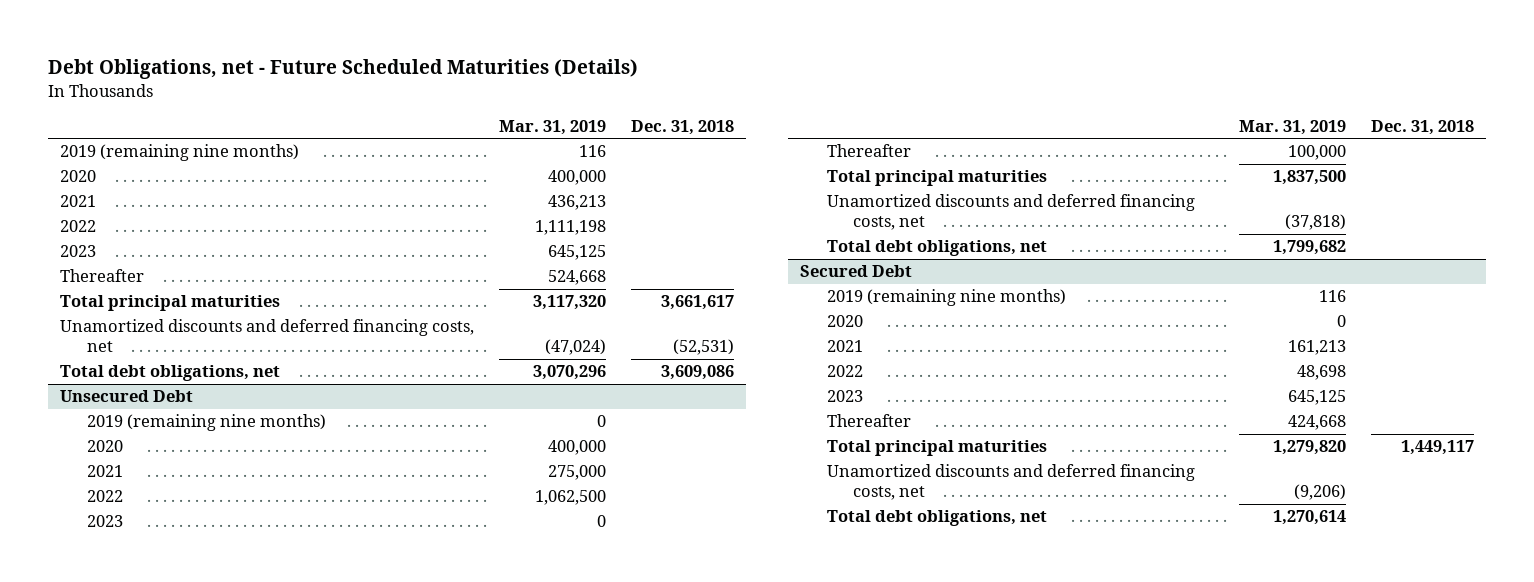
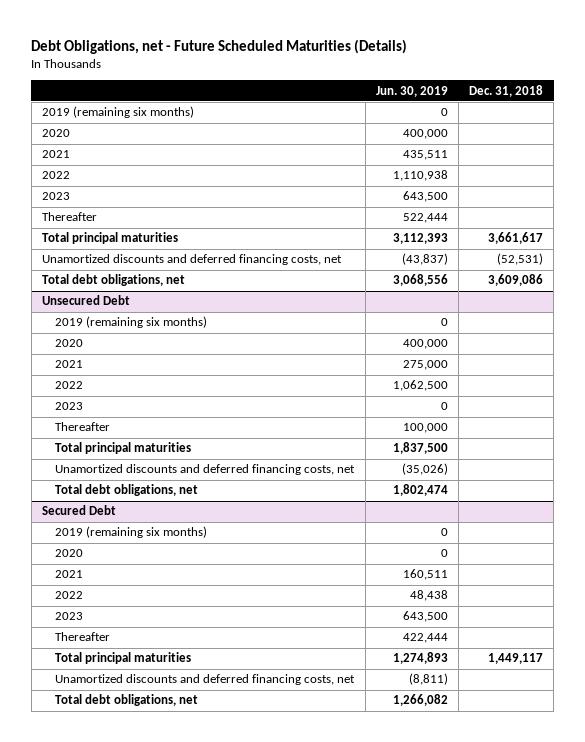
[499,119,607,135] Mar. 31, 2019 -> none
none -> [375,85,448,97] Jun. 30, 2019
[60,144,300,162] 2019 (remaining nine months) -> [42,106,195,119] 2019 (remaining six months)
[86,414,326,432] 2019 (remaining nine months) -> [55,316,208,329] 2019 (remaining six months)
[826,289,1066,307] 2019 (remaining nine months) -> [55,526,208,539] 2019 (remaining six months)

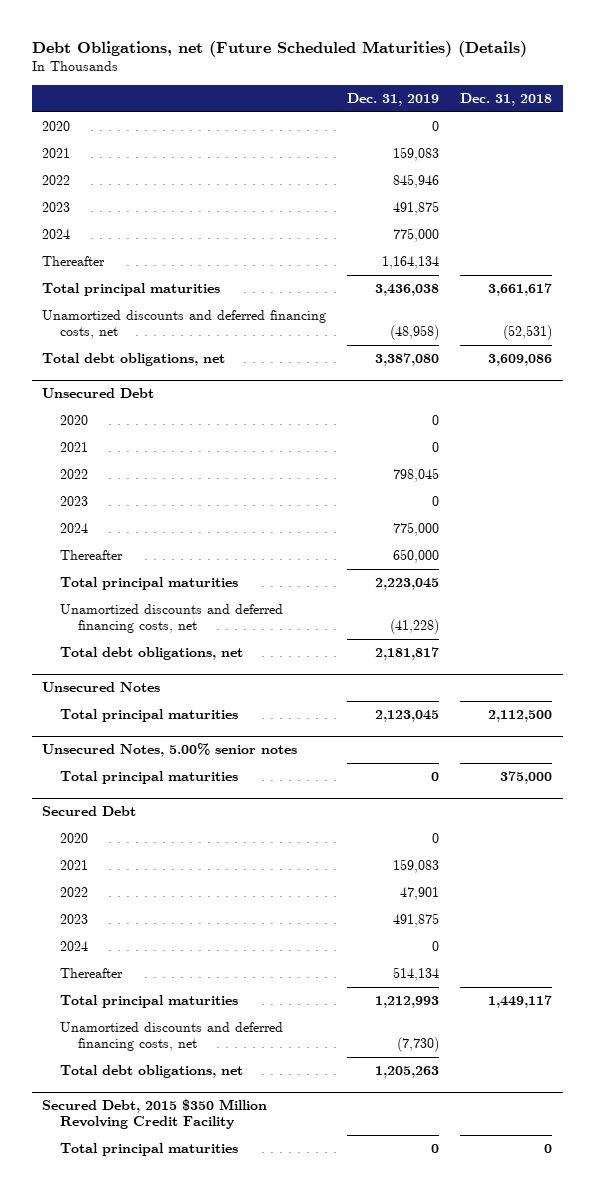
[31,38,408,54] Debt Obligations, net - Future Scheduled Maturities (Details) -> [31,40,527,57] Debt Obligations, net (Future Scheduled Maturities) (Details)
[375,85,448,97] Jun. 30, 2019 -> none
none -> [347,93,440,107] Dec. 31, 2019
[42,106,195,119] 2019 (remaining six months) -> none
none -> [42,229,71,240] 2024
[55,316,208,329] 2019 (remaining six months) -> none
none -> [59,523,88,534] 2024
none -> [42,682,161,693] Unsecured Notes
none -> [59,709,238,723] Total principal maturities
none -> [42,743,298,758] Unsecured Notes, 5.00% senior notes
none -> [59,771,238,785] Total principal maturities
[55,526,208,539] 2019 (remaining six months) -> none
none -> [59,941,88,952] 2024
none -> [42,1099,268,1130] Secured Debt, 2015 $350 Million Revolving Credit Facility
none -> [59,1143,238,1157] Total principal maturities

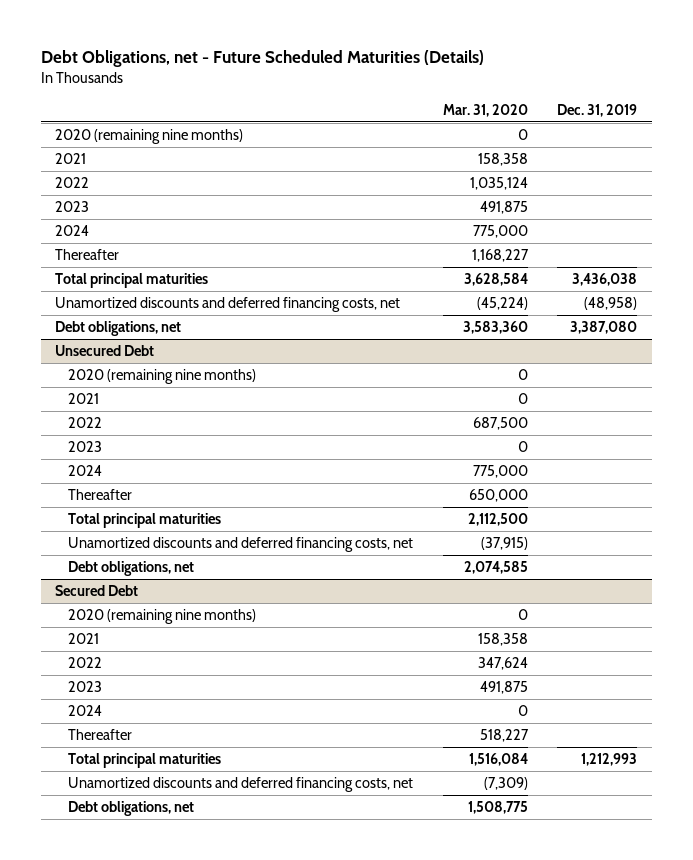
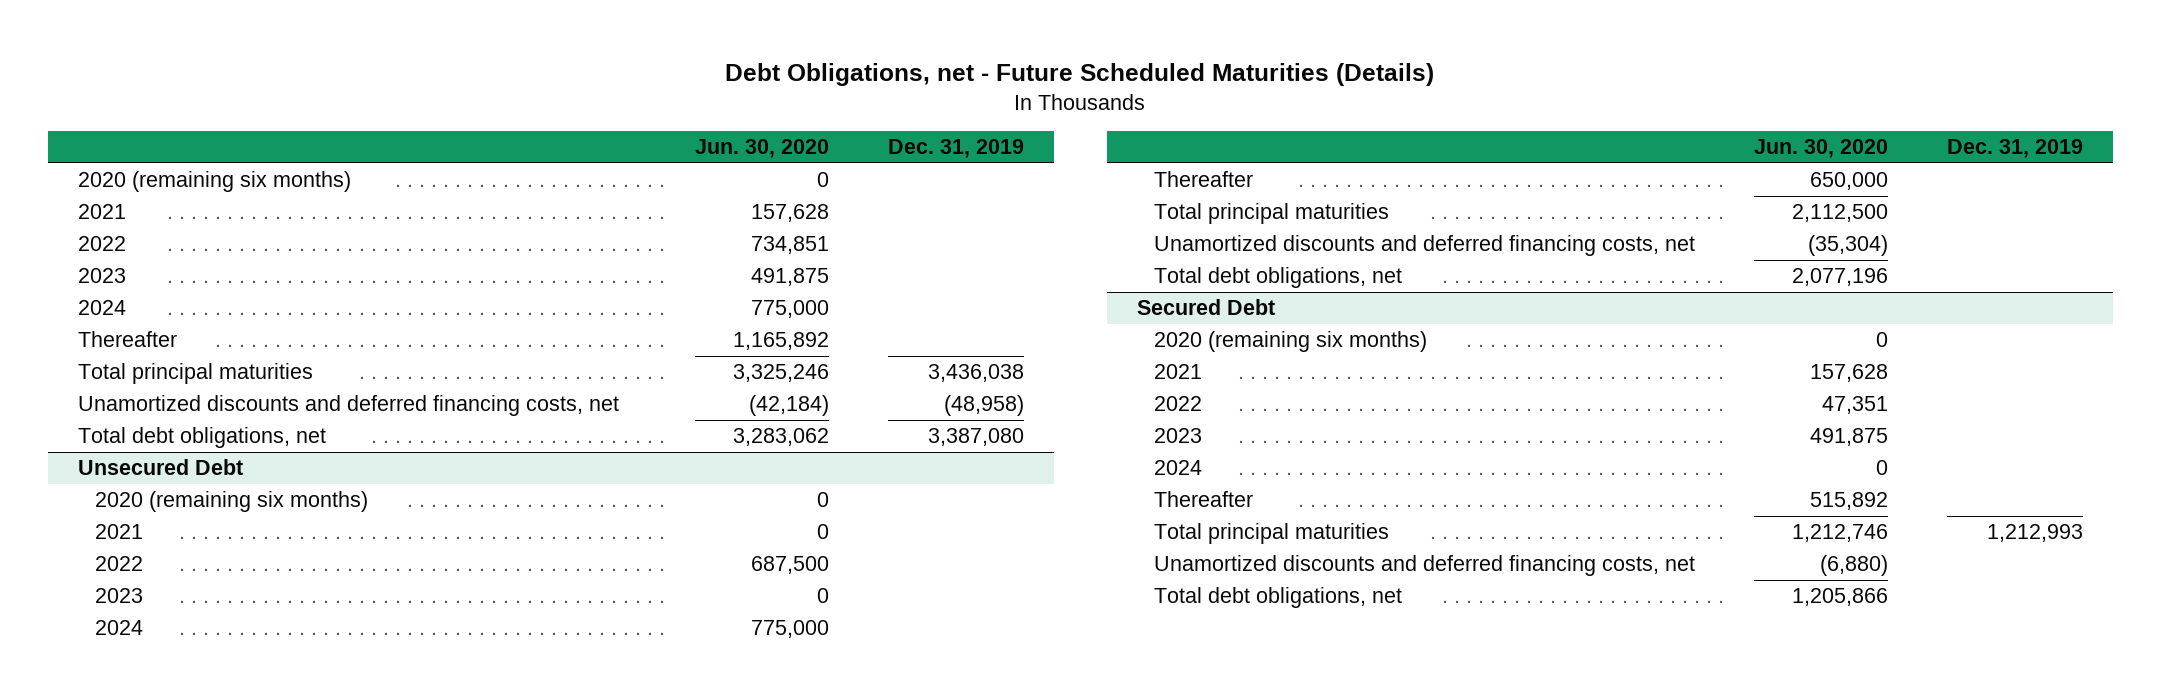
[442,104,528,118] Mar. 31, 2020 -> none
none -> [694,139,829,159] Jun. 30, 2020
[55,129,244,145] 2020 (remaining nine months) -> [77,171,351,193] 2020 (remaining six months)
[55,321,182,337] Debt obligations, net -> [77,427,326,449] Total debt obligations, net
[68,369,257,385] 2020 (remaining nine months) -> [94,491,368,513] 2020 (remaining six months)
[68,561,195,577] Debt obligations, net -> [1153,267,1402,289] Total debt obligations, net
[68,609,257,625] 2020 (remaining nine months) -> [1153,331,1427,353] 2020 (remaining six months)
[68,801,195,817] Debt obligations, net -> [1153,587,1402,609] Total debt obligations, net

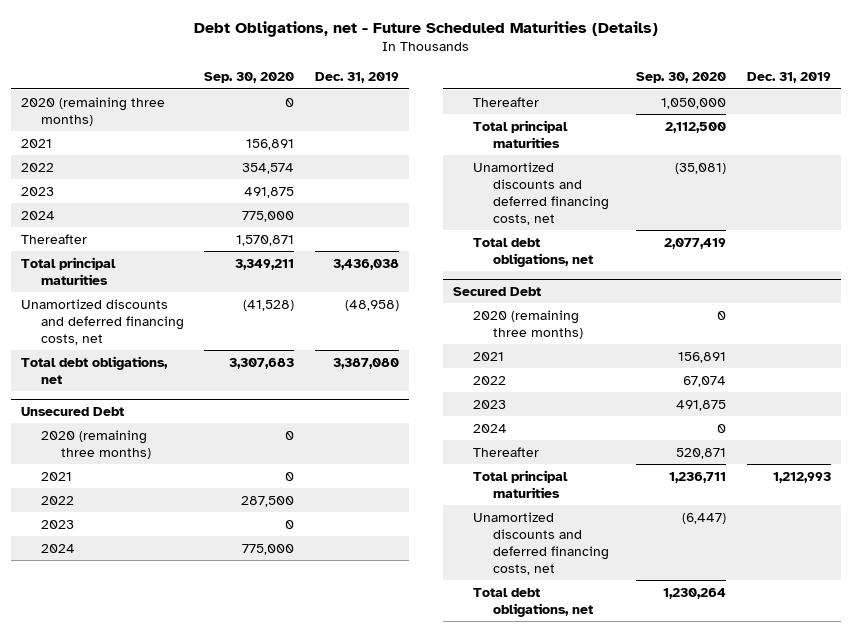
[694,139,829,159] Jun. 30, 2020 -> none
none -> [204,72,295,84] Sep. 30, 2020
[77,171,351,193] 2020 (remaining six months) -> [21,96,166,126] 2020 (remaining three months)
[94,491,368,513] 2020 (remaining six months) -> [41,429,152,459] 2020 (remaining three months)
[1153,331,1427,353] 2020 (remaining six months) -> [473,309,583,339] 2020 (remaining three months)

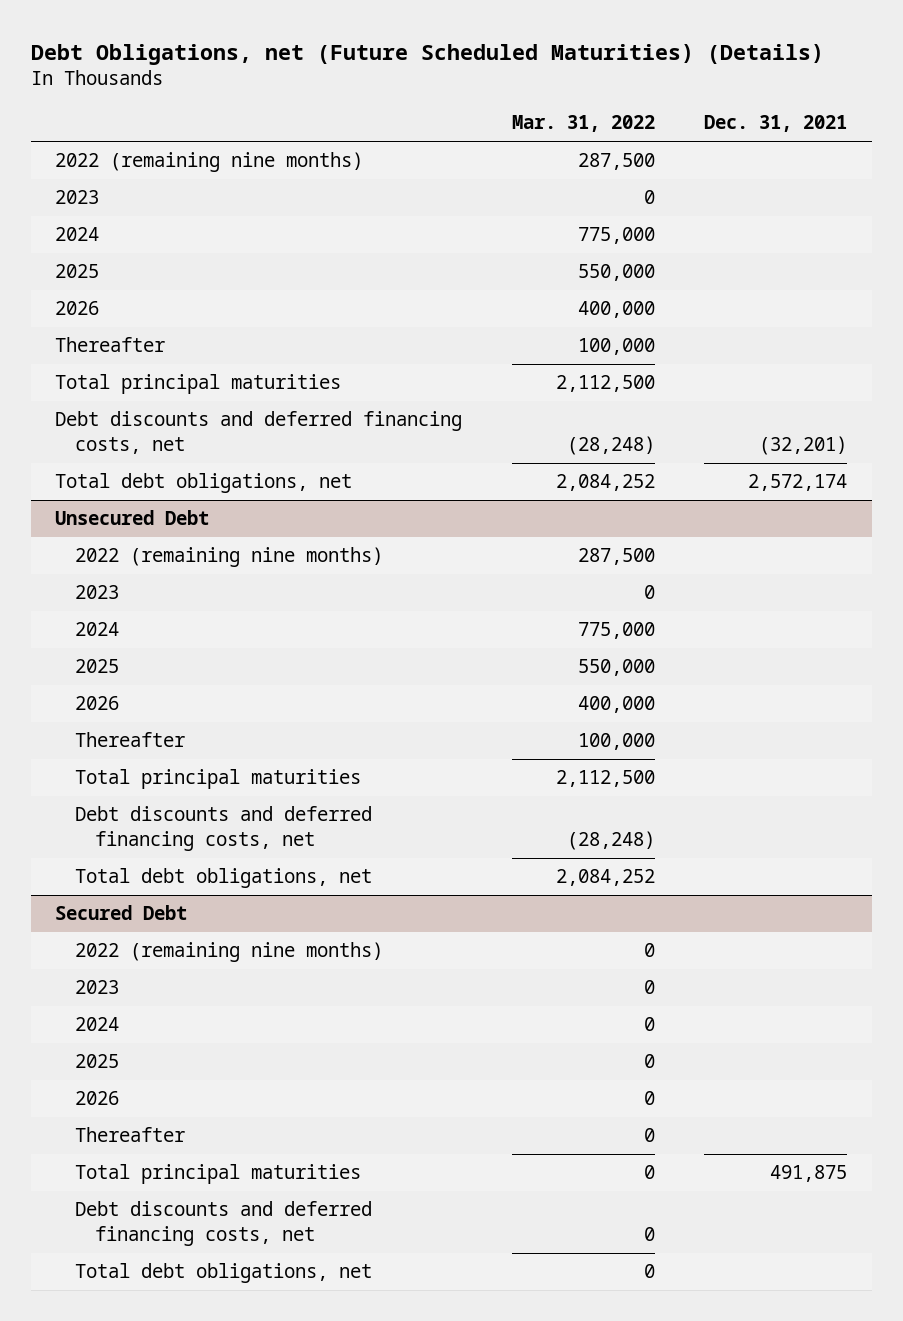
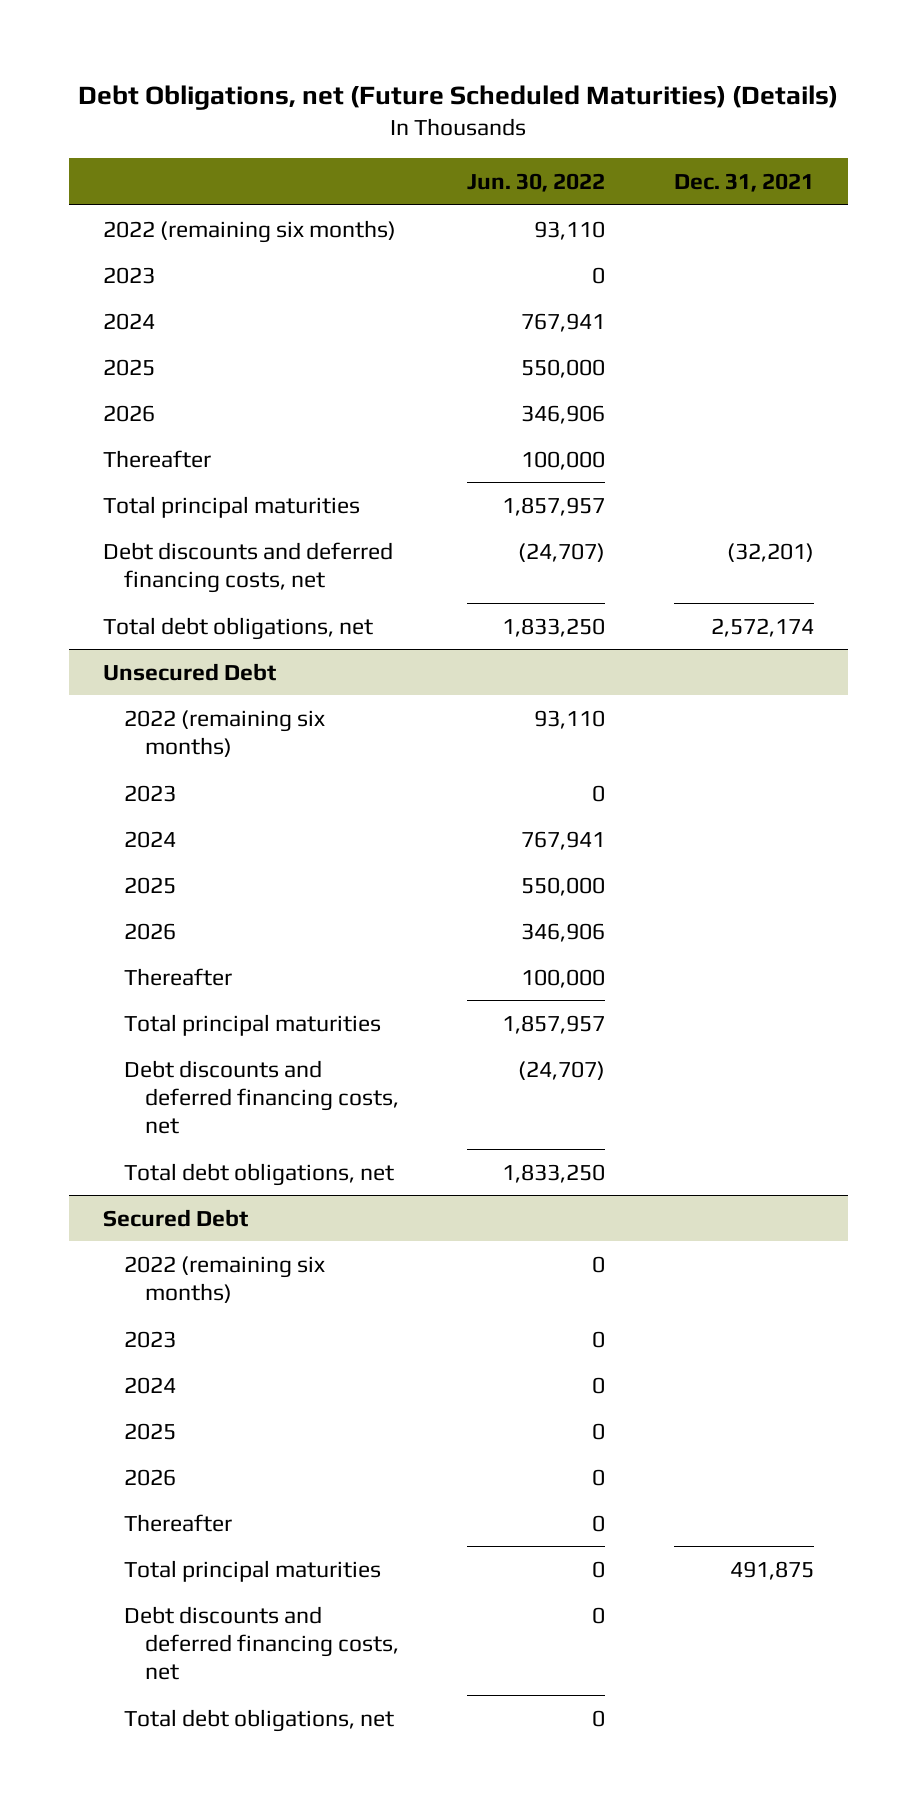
[511,115,655,133] Mar. 31, 2022 -> none
none -> [467,173,606,193] Jun. 30, 2022
[55,152,364,173] 2022 (remaining nine months) -> [102,219,396,243] 2022 (remaining six months)
[75,547,384,568] 2022 (remaining nine months) -> [123,709,325,758] 2022 (remaining six months)
[75,942,384,963] 2022 (remaining nine months) -> [123,1255,325,1304] 2022 (remaining six months)

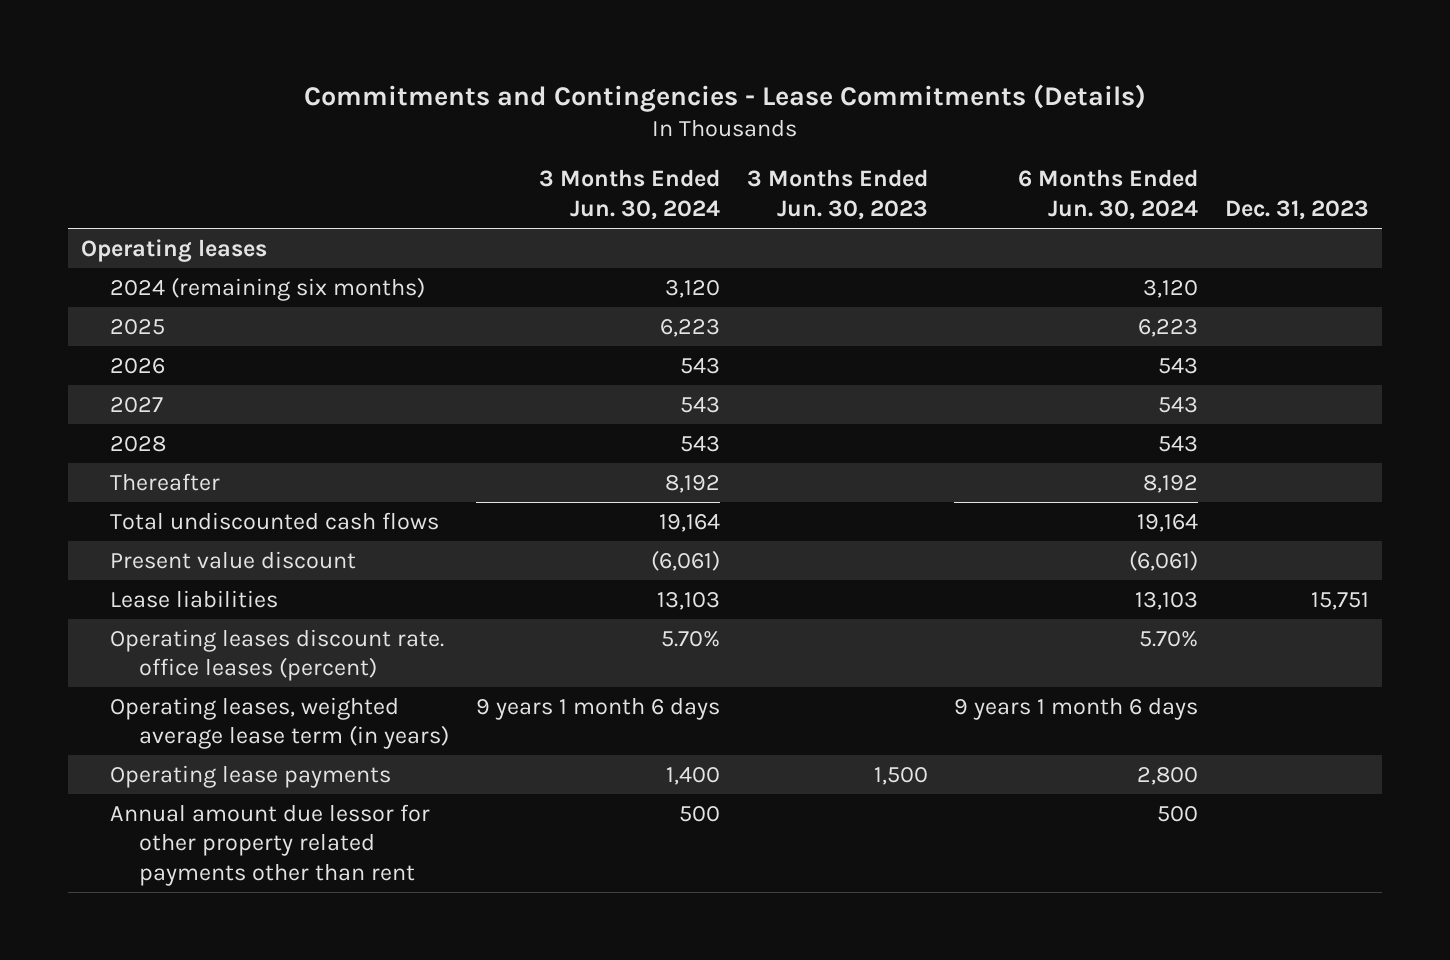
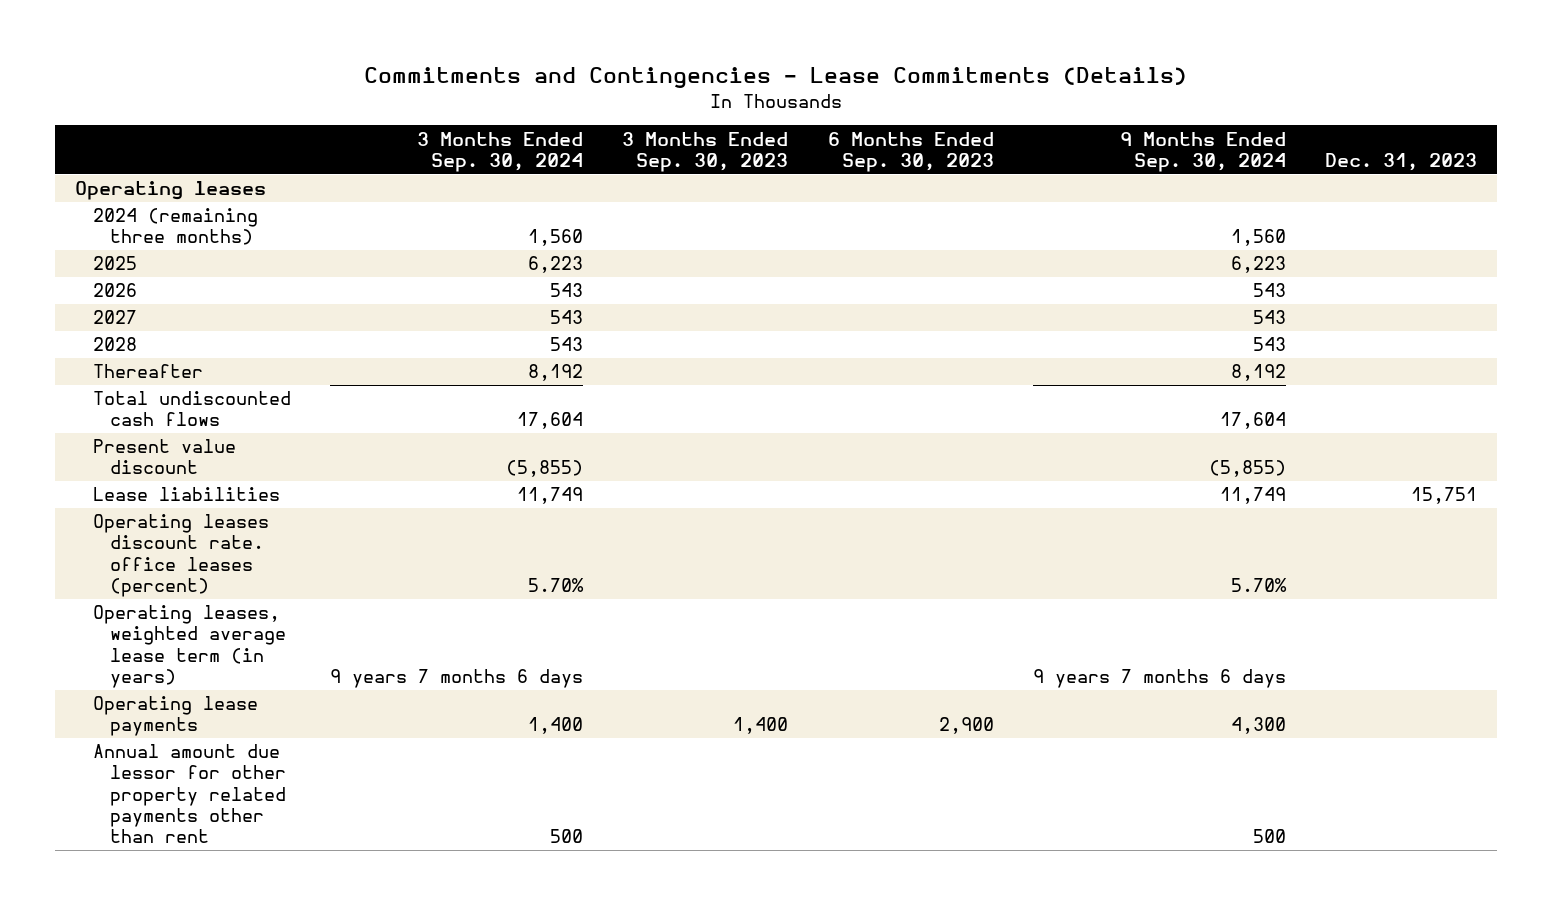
[538,169,720,221] 3 Months Ended Jun. 30, 2024 -> none
[746,169,928,221] 3 Months Ended Jun. 30, 2023 -> none
[1018,169,1199,221] 6 Months Ended Jun. 30, 2024 -> none
none -> [417,131,584,172] 3 Months Ended Sep. 30, 2024
none -> [622,131,789,172] 3 Months Ended Sep. 30, 2023
none -> [827,131,994,172] 6 Months Ended Sep. 30, 2023
none -> [1119,131,1286,172] 9 Months Ended Sep. 30, 2024
[110,276,426,301] 2024 (remaining six months) -> [92,208,258,246] 2024 (remaining three months)

